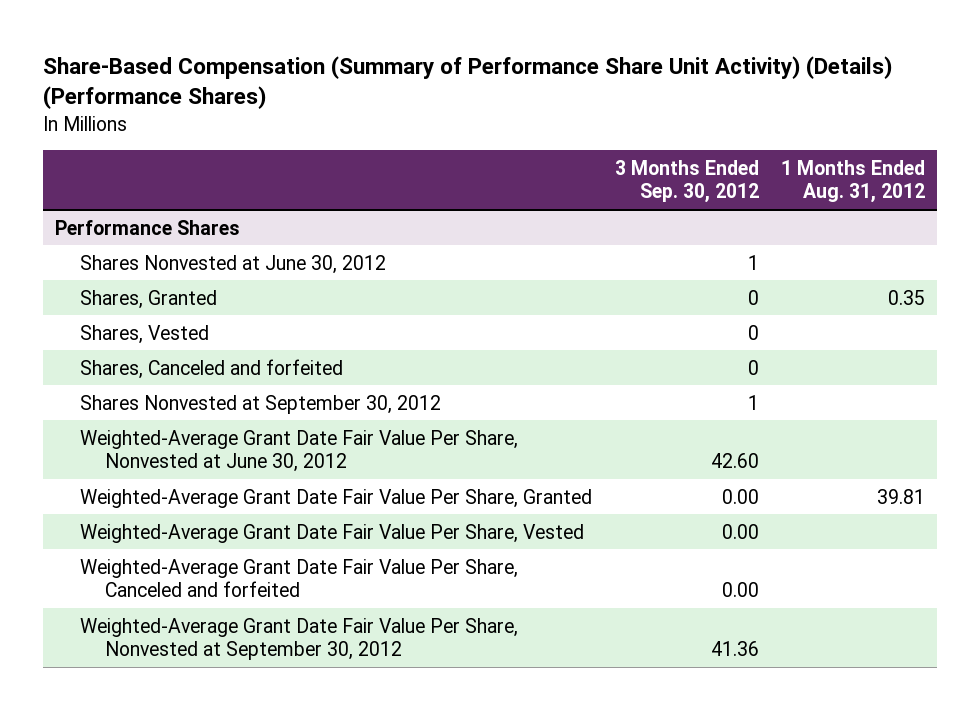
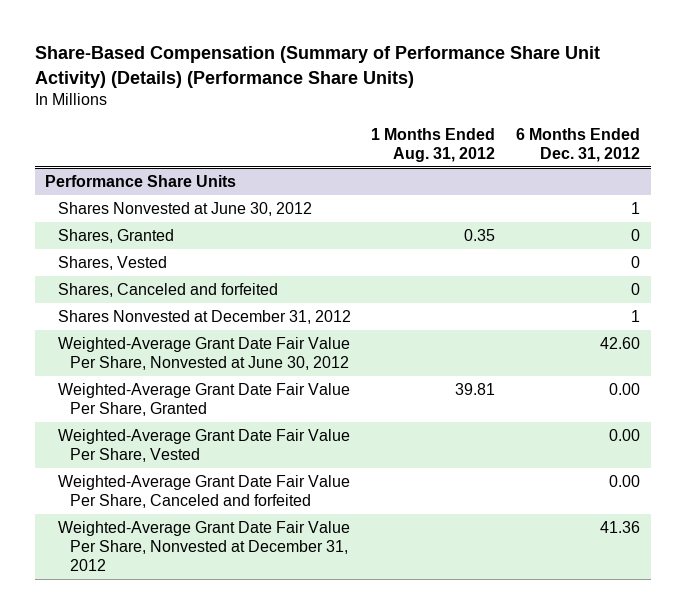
[43,55,893,110] Share-Based Compensation (Summary of Performance Share Unit Activity) (Details) (Performance Shares) -> [34,46,600,88] Share-Based Compensation (Summary of Performance Share Unit Activity) (Details) (Performance Share Units)
[614,160,759,204] 3 Months Ended Sep. 30, 2012 -> none
none -> [516,127,641,162] 6 Months Ended Dec. 31, 2012
[54,219,240,235] Performance Shares -> [44,174,236,187] Performance Share Units
[79,394,441,414] Shares Nonvested at September 30, 2012 -> [57,309,351,324] Shares Nonvested at December 31, 2012
[79,617,518,661] Weighted-Average Grant Date Fair Value Per Share, Nonvested at September 30, 2012 -> [57,520,350,572] Weighted-Average Grant Date Fair Value Per Share, Nonvested at December 31, 2012

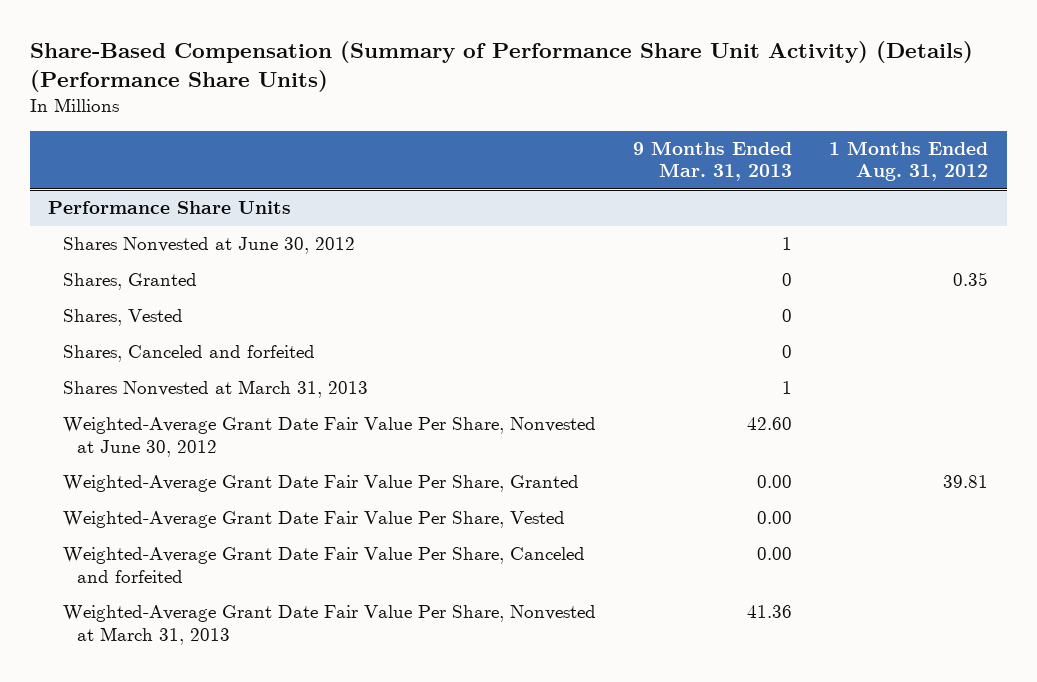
[516,127,641,162] 6 Months Ended Dec. 31, 2012 -> none
none -> [632,141,792,182] 9 Months Ended Mar. 31, 2013
[57,309,351,324] Shares Nonvested at December 31, 2012 -> [62,380,368,399] Shares Nonvested at March 31, 2013
[57,520,350,572] Weighted-Average Grant Date Fair Value Per Share, Nonvested at December 31, 2012 -> [62,605,596,645] Weighted-Average Grant Date Fair Value Per Share, Nonvested at March 31, 2013

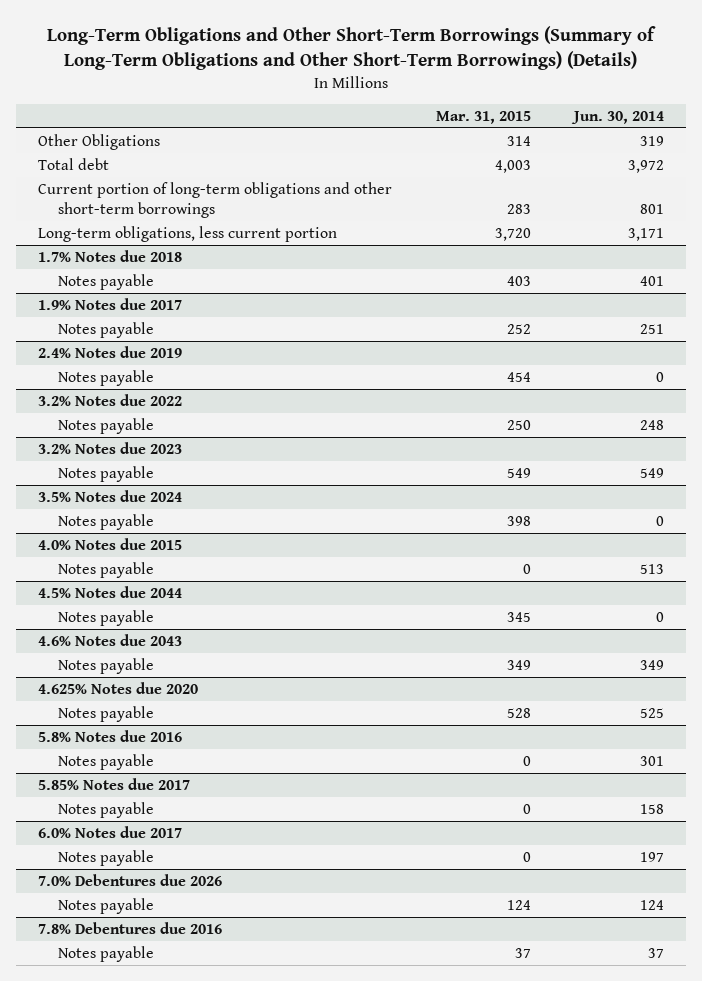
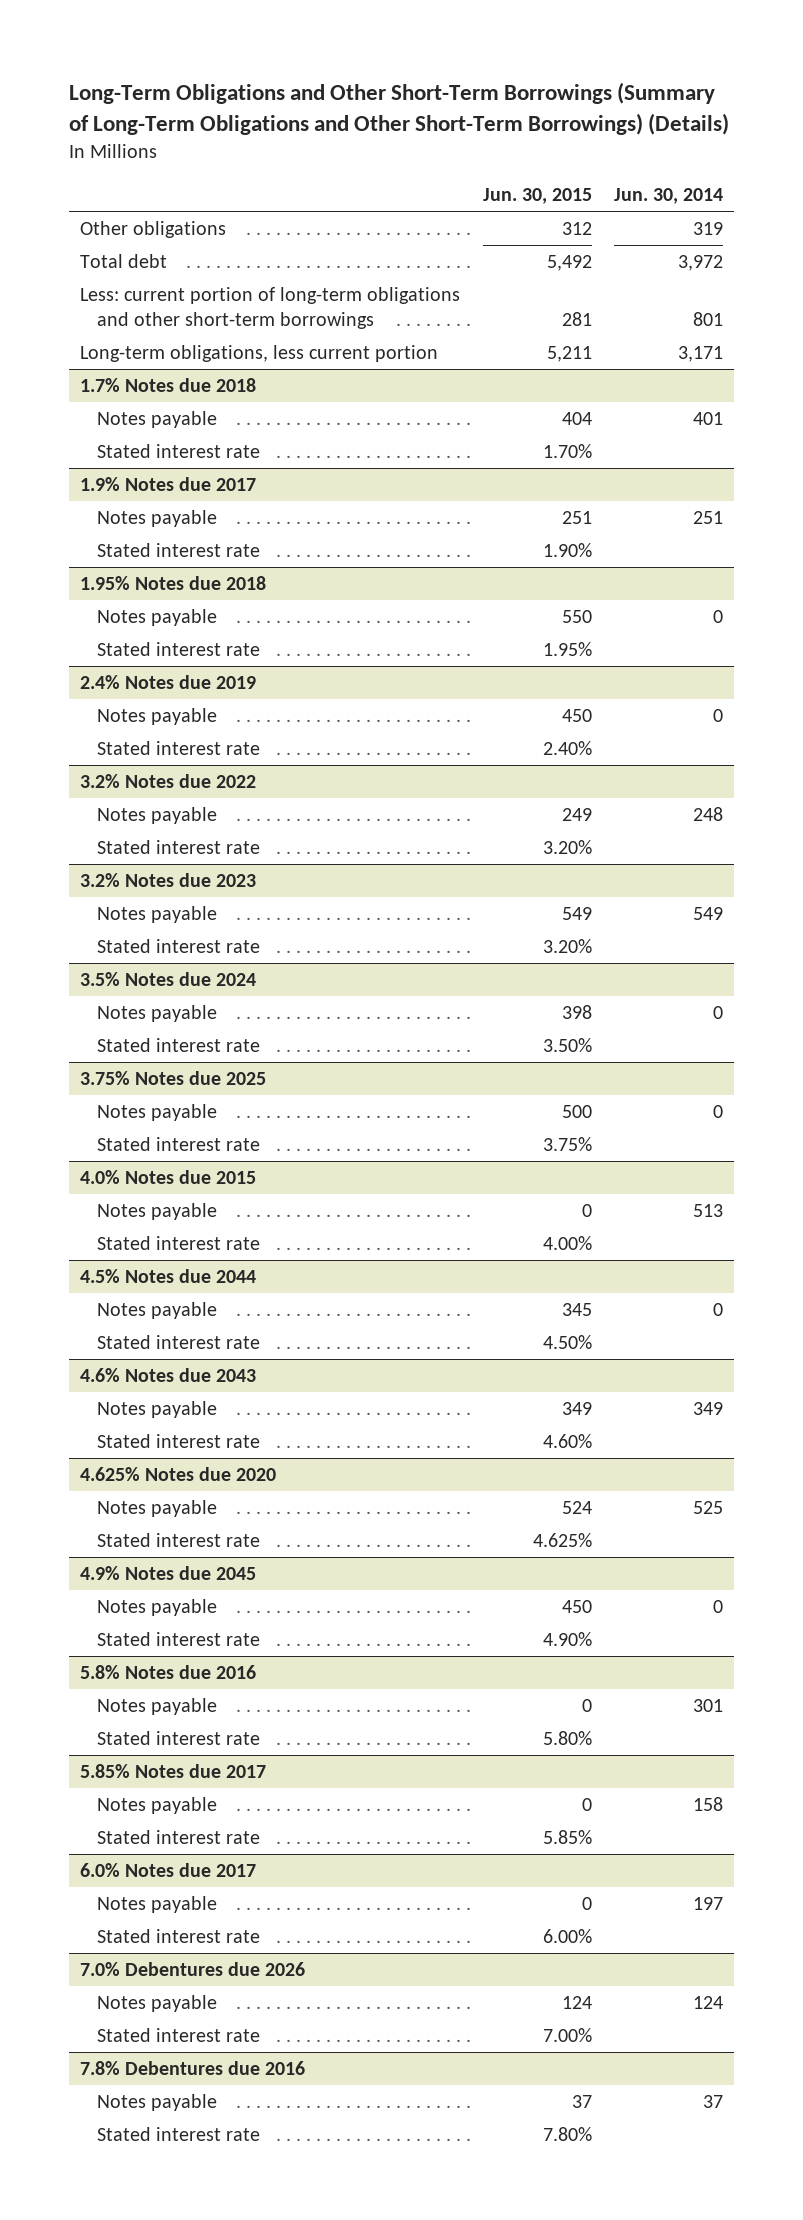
[435,110,531,124] Mar. 31, 2015 -> none
none -> [482,188,592,205] Jun. 30, 2015
[37,134,160,151] Other Obligations -> [80,220,227,238] Other obligations
[37,182,392,218] Current portion of long-term obligations and other short-term borrowings -> [80,286,461,330] Less: current portion of long-term obligations and other short-term borrowings
none -> [96,443,260,458] Stated interest rate
none -> [96,542,260,557] Stated interest rate
none -> [80,575,267,590] 1.95% Notes due 2018
none -> [96,608,217,626] Notes payable
none -> [96,641,260,656] Stated interest rate
none -> [96,740,260,755] Stated interest rate
none -> [96,839,260,854] Stated interest rate
none -> [96,938,260,953] Stated interest rate
none -> [96,1037,260,1052] Stated interest rate
none -> [80,1070,267,1085] 3.75% Notes due 2025
none -> [96,1103,217,1121] Notes payable
none -> [96,1136,260,1151] Stated interest rate
none -> [96,1235,260,1250] Stated interest rate
none -> [96,1334,260,1349] Stated interest rate
none -> [96,1433,260,1448] Stated interest rate
none -> [96,1532,260,1547] Stated interest rate
none -> [80,1565,257,1580] 4.9% Notes due 2045
none -> [96,1598,217,1616] Notes payable
none -> [96,1631,260,1646] Stated interest rate
none -> [96,1730,260,1745] Stated interest rate
none -> [96,1829,260,1844] Stated interest rate
none -> [96,1928,260,1943] Stated interest rate
none -> [96,2027,260,2042] Stated interest rate
none -> [96,2126,260,2141] Stated interest rate

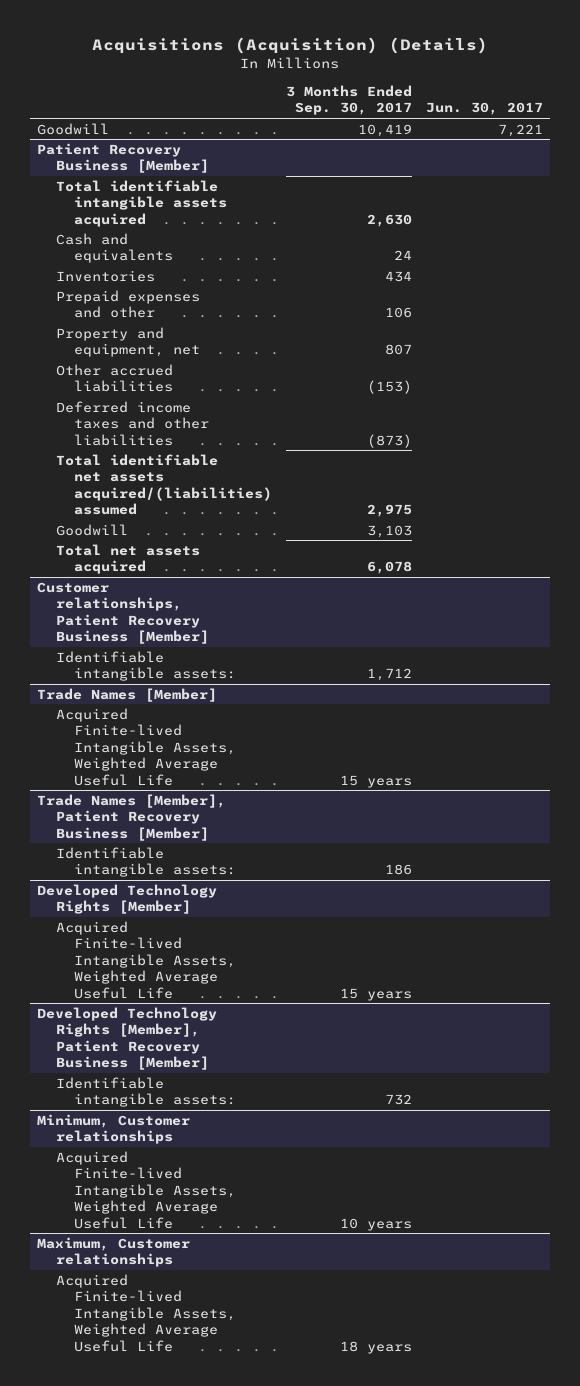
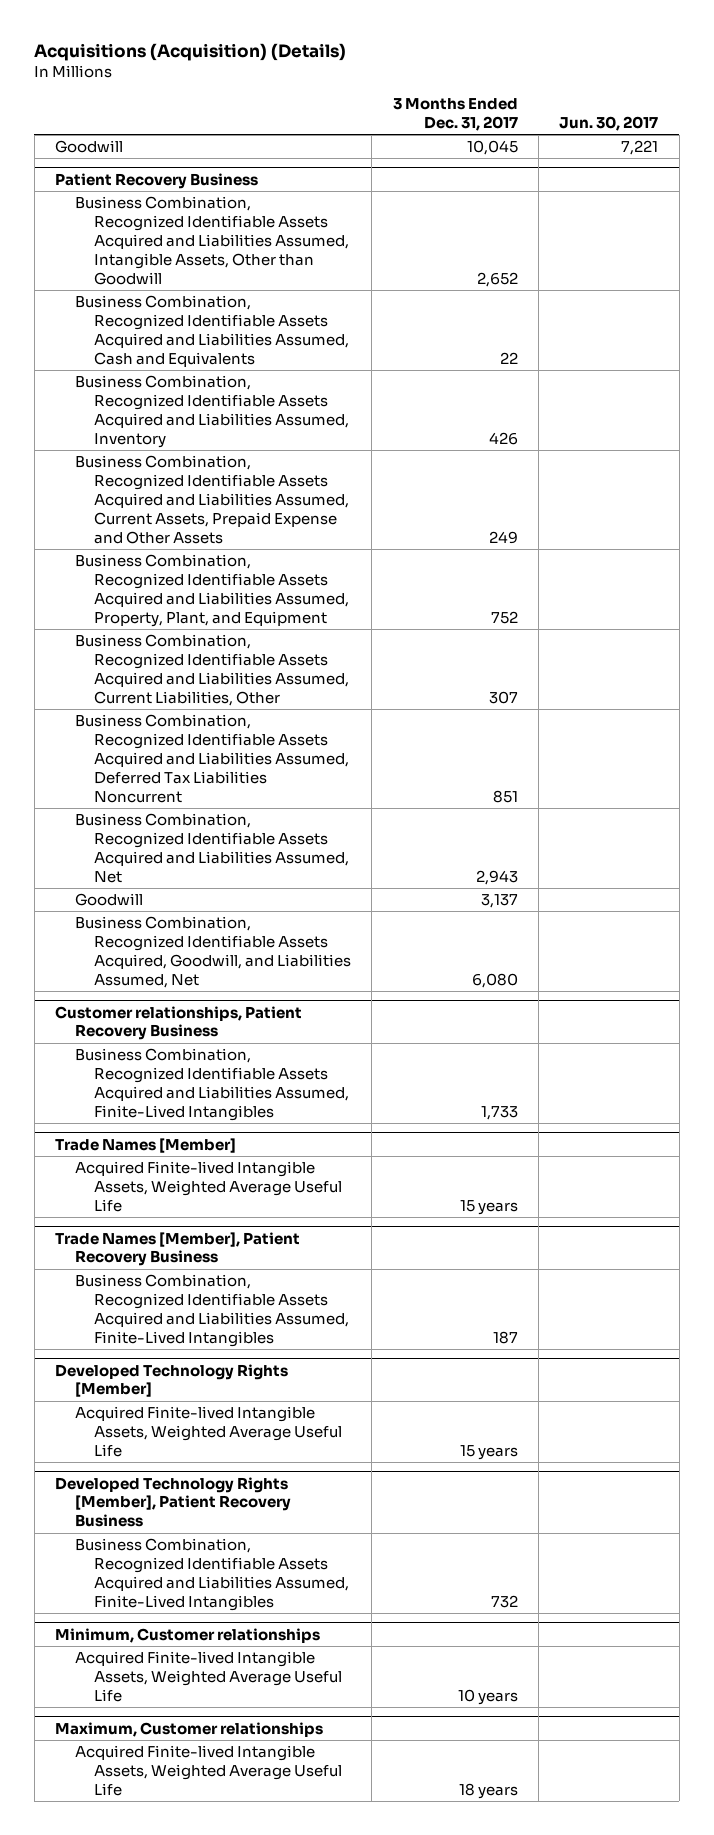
[286,84,413,116] 3 Months Ended Sep. 30, 2017 -> none
none -> [392,98,518,132] 3 Months Ended Dec. 31, 2017
[37,142,209,174] Patient Recovery Business [Member] -> [55,172,259,189] Patient Recovery Business
[55,179,228,227] Total identifiable intangible assets acquired -> [74,196,349,285] Business Combination, Recognized Identifiable Assets Acquired and Liabilities Assumed, Intangible Assets, Other than Goodwill
[55,232,174,264] Cash and equivalents -> [74,295,349,367] Business Combination, Recognized Identifiable Assets Acquired and Liabilities Assumed, Cash and Equivalents
[55,269,155,282] Inventories -> [74,375,349,448] Business Combination, Recognized Identifiable Assets Acquired and Liabilities Assumed, Inventory
[55,289,200,319] Prepaid expenses and other -> [74,455,349,544] Business Combination, Recognized Identifiable Assets Acquired and Liabilities Assumed, Current Assets, Prepaid Expense and Other Assets
[55,326,201,358] Property and equipment, net -> [74,554,349,627] Business Combination, Recognized Identifiable Assets Acquired and Liabilities Assumed, Property, Plant, and Equipment
[55,363,174,393] Other accrued liabilities -> [74,634,349,706] Business Combination, Recognized Identifiable Assets Acquired and Liabilities Assumed, Current Liabilities, Other
[55,400,210,446] Deferred income taxes and other liabilities -> [74,714,349,803] Business Combination, Recognized Identifiable Assets Acquired and Liabilities Assumed, Deferred Tax Liabilities Noncurrent
[55,453,273,516] Total identifiable net assets acquired/(liabilities) assumed -> [74,813,349,883] Business Combination, Recognized Identifiable Assets Acquired and Liabilities Assumed, Net
[55,543,200,575] Total net assets acquired -> [74,916,351,988] Business Combination, Recognized Identifiable Assets Acquired, Goodwill, and Liabilities Assumed, Net
[37,581,209,645] Customer relationships, Patient Recovery Business [Member] -> [55,1005,303,1041] Customer relationships, Patient Recovery Business
[55,650,237,682] Identifiable intangible assets: -> [74,1048,349,1121] Business Combination, Recognized Identifiable Assets Acquired and Liabilities Assumed, Finite-Lived Intangibles
[37,793,227,841] Trade Names [Member], Patient Recovery Business [Member] -> [55,1231,301,1267] Trade Names [Member], Patient Recovery Business
[55,846,237,878] Identifiable intangible assets: -> [74,1274,349,1347] Business Combination, Recognized Identifiable Assets Acquired and Liabilities Assumed, Finite-Lived Intangibles
[37,1006,218,1071] Developed Technology Rights [Member], Patient Recovery Business [Member] -> [55,1476,291,1528] Developed Technology Rights [Member], Patient Recovery Business
[55,1076,237,1108] Identifiable intangible assets: -> [74,1538,349,1611] Business Combination, Recognized Identifiable Assets Acquired and Liabilities Assumed, Finite-Lived Intangibles

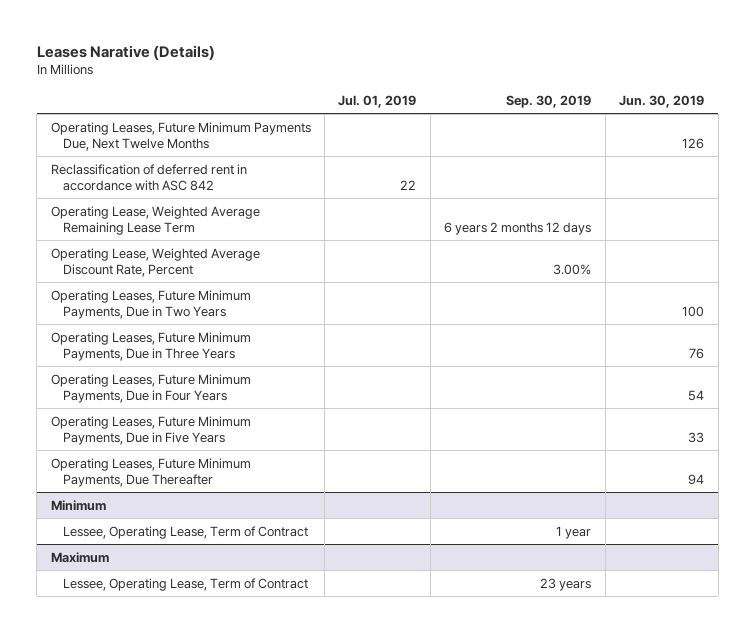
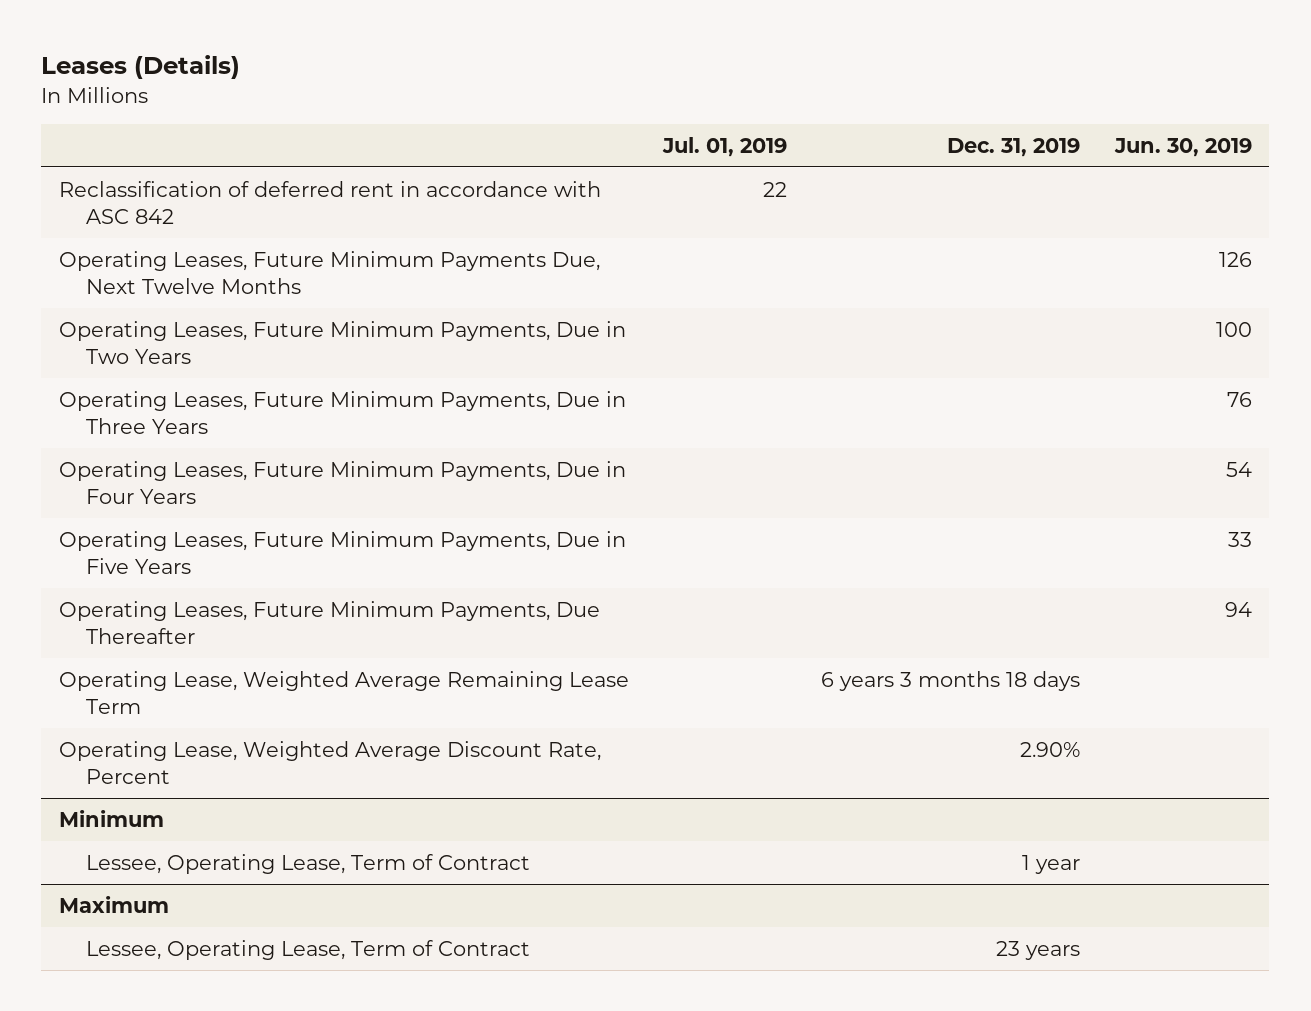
[36,44,215,60] Leases Narative (Details) -> [41,55,241,80] Leases (Details)
[506,94,592,108] Sep. 30, 2019 -> none
none -> [947,137,1081,157] Dec. 31, 2019
[50,121,311,151] Operating Leases, Future Minimum Payments Due, Next Twelve Months -> [58,250,600,294] Operating Leases, Future Minimum Payments Due, Next Twelve Months
[50,205,260,235] Operating Lease, Weighted Average Remaining Lease Term -> [58,670,629,714] Operating Lease, Weighted Average Remaining Lease Term
[50,247,260,277] Operating Lease, Weighted Average Discount Rate, Percent -> [58,740,601,784] Operating Lease, Weighted Average Discount Rate, Percent

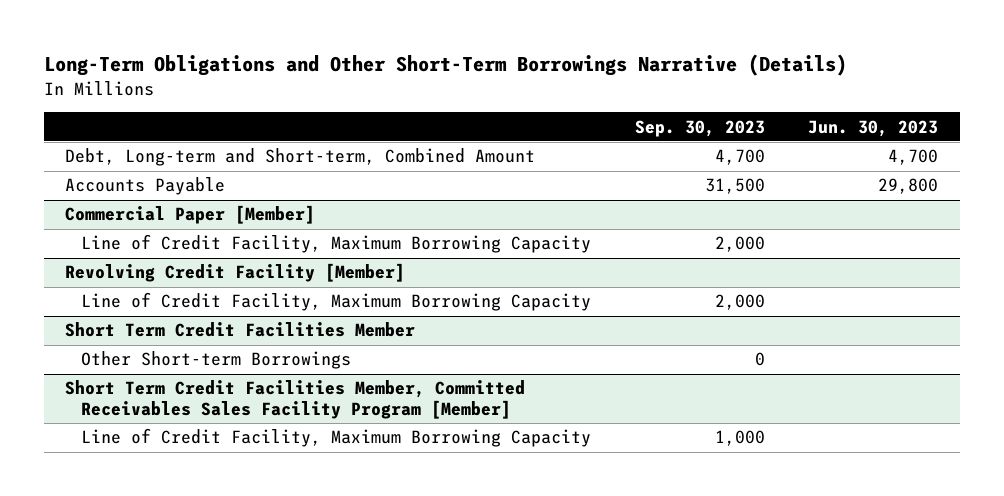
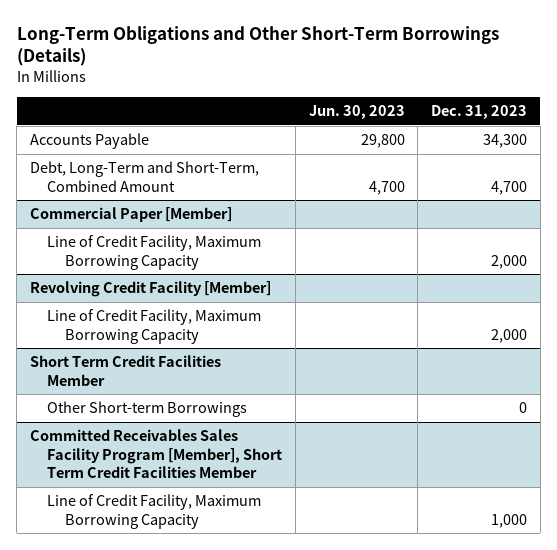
[43,54,847,77] Long-Term Obligations and Other Short-Term Borrowings Narrative (Details) -> [16,25,499,67] Long-Term Obligations and Other Short-Term Borrowings (Details)
[634,119,765,137] Sep. 30, 2023 -> none
none -> [431,105,528,120] Dec. 31, 2023
[65,148,536,167] Debt, Long-term and Short-term, Combined Amount -> none
none -> [30,161,260,192] Debt, Long-Term and Short-Term, Combined Amount
[65,380,526,419] Short Term Credit Facilities Member, Committed Receivables Sales Facility Program [Member] -> [30,429,283,478] Committed Receivables Sales Facility Program [Member], Short Term Credit Facilities Member

